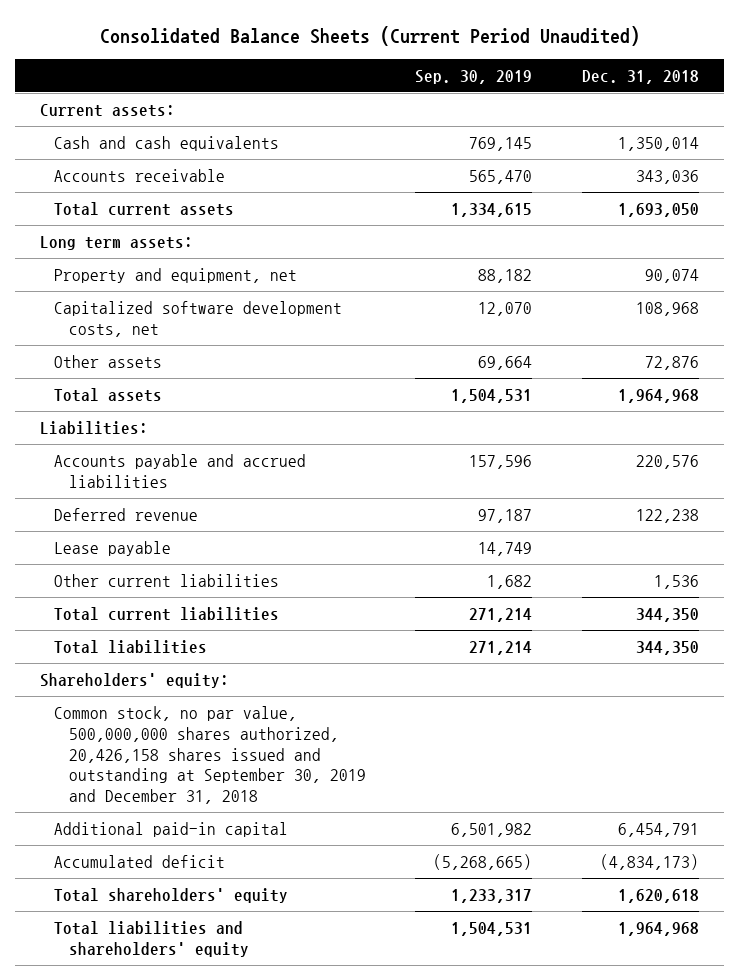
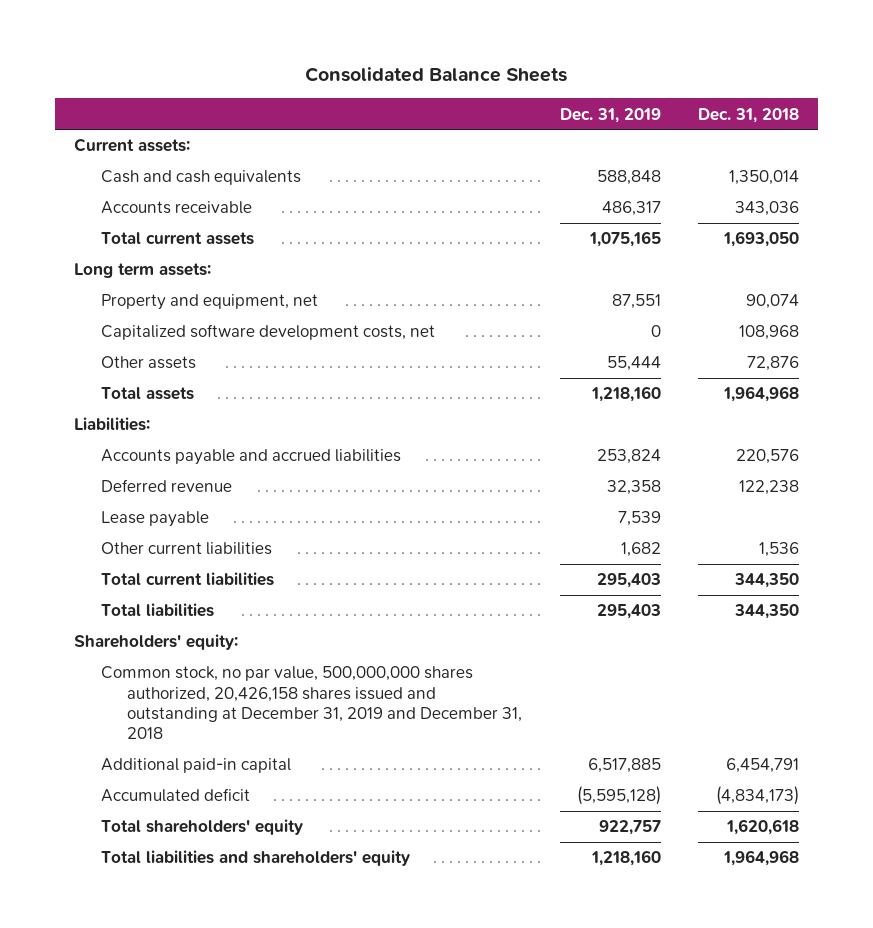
[99,25,640,46] Consolidated Balance Sheets (Current Period Unaudited) -> [305,67,568,83] Consolidated Balance Sheets
[415,69,533,84] Sep. 30, 2019 -> none
none -> [559,107,661,123] Dec. 31, 2019
[54,705,366,805] Common stock, no par value, 500,000,000 shares authorized, 20,426,158 shares issued and outstanding at September 30, 2019 and December 31, 2018 -> [100,666,523,740] Common stock, no par value, 500,000,000 shares authorized, 20,426,158 shares issued and outstanding at December 31, 2019 and December 31, 2018

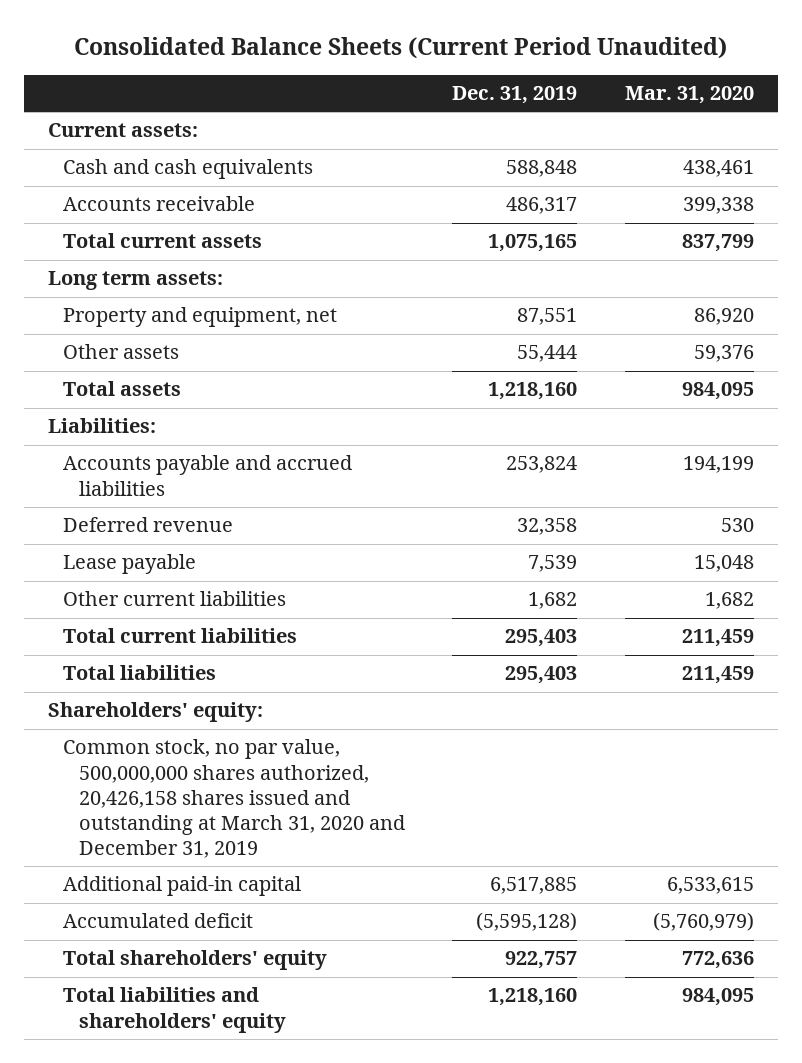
[305,67,568,83] Consolidated Balance Sheets -> [73,36,727,59] Consolidated Balance Sheets (Current Period Unaudited)
[698,107,800,123] Dec. 31, 2018 -> none
none -> [624,86,754,105] Mar. 31, 2020
[100,324,435,341] Capitalized software development costs, net -> none
[100,666,523,740] Common stock, no par value, 500,000,000 shares authorized, 20,426,158 shares issued and outstanding at December 31, 2019 and December 31, 2018 -> [63,739,406,858] Common stock, no par value, 500,000,000 shares authorized, 20,426,158 shares issued and outstanding at March 31, 2020 and December 31, 2019

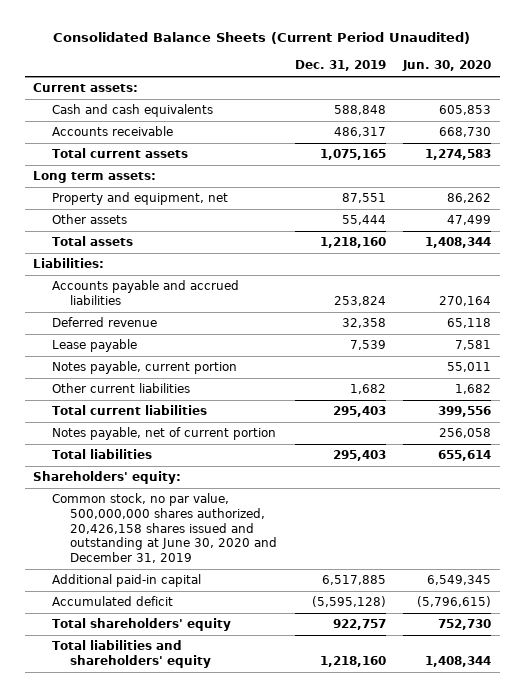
[624,86,754,105] Mar. 31, 2020 -> none
none -> [402,60,492,72] Jun. 30, 2020
none -> [51,361,237,375] Notes payable, current portion
none -> [51,427,276,441] Notes payable, net of current portion
[63,739,406,858] Common stock, no par value, 500,000,000 shares authorized, 20,426,158 shares issued and outstanding at March 31, 2020 and December 31, 2019 -> [51,493,277,563] Common stock, no par value, 500,000,000 shares authorized, 20,426,158 shares issued and outstanding at June 30, 2020 and December 31, 2019

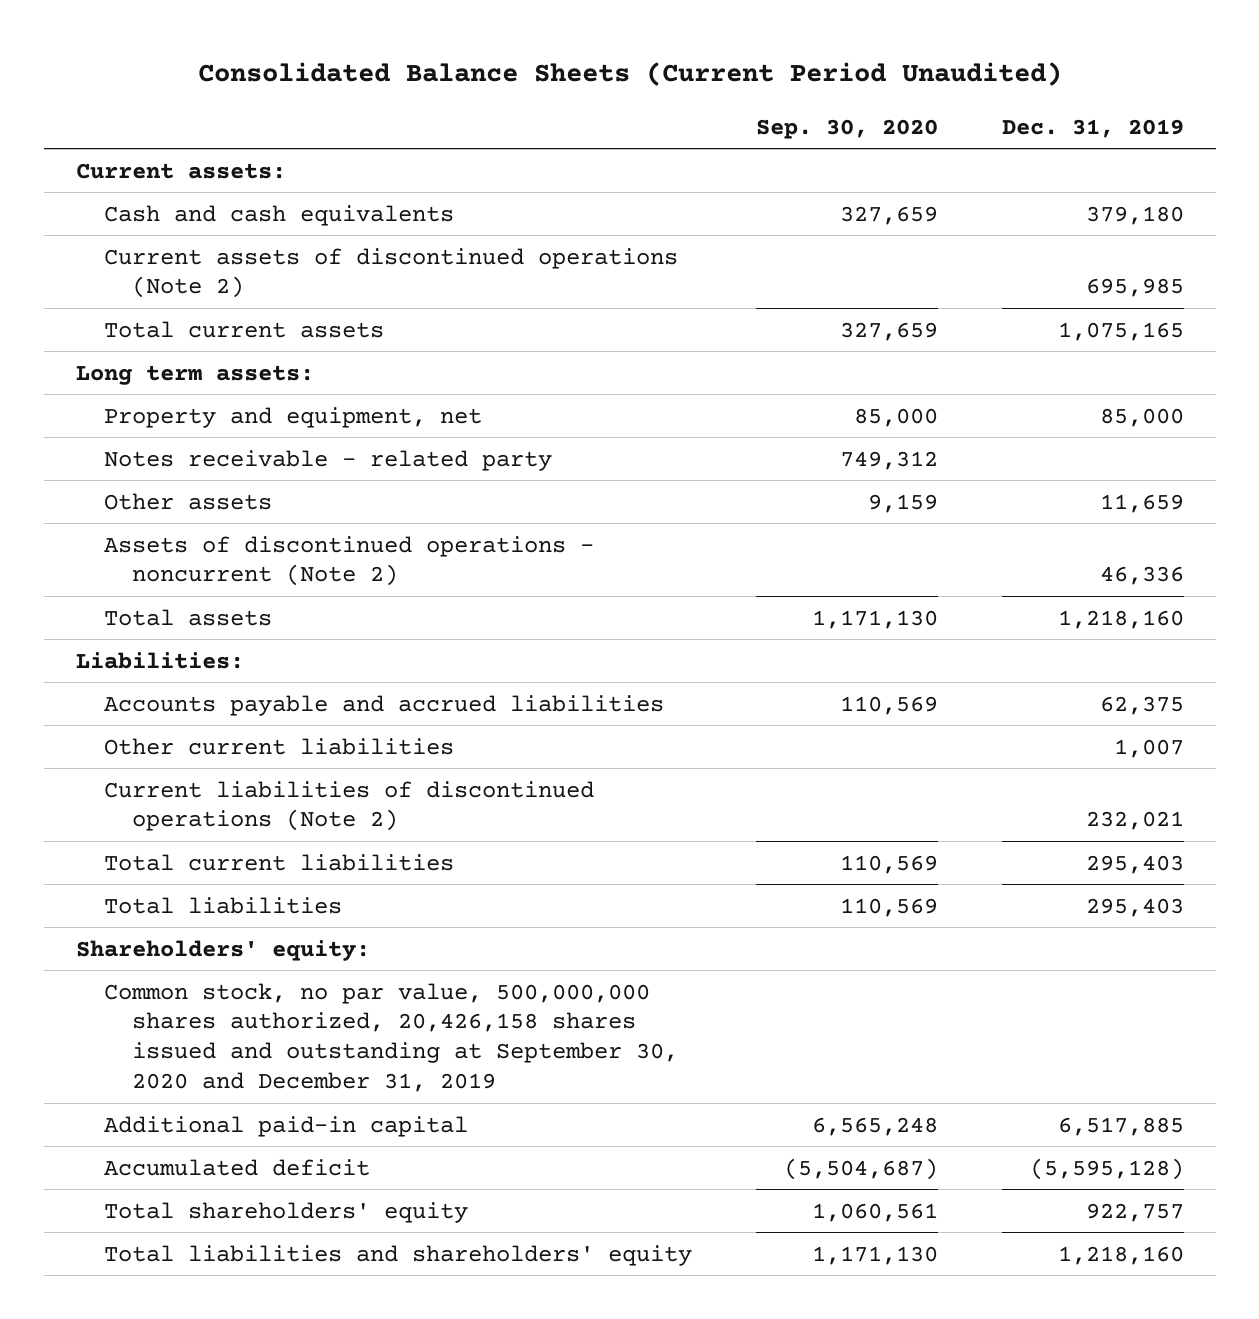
[402,60,492,72] Jun. 30, 2020 -> none
none -> [755,118,938,139] Sep. 30, 2020
[51,126,173,137] Accounts receivable -> none
[333,105,386,116] 588,848 -> [1085,205,1184,225] 379,180
none -> [103,247,678,299] Current assets of discontinued operations (Note 2)
[341,193,386,204] 87,551 -> [1099,407,1184,427] 85,000
none -> [103,449,552,471] Notes receivable - related party
[341,215,386,226] 55,444 -> [1099,493,1184,513] 11,659
none -> [103,535,594,587] Assets of discontinued operations - noncurrent (Note 2)
[51,317,157,328] Deferred revenue -> none
[51,339,137,353] Lease payable -> none
[51,361,237,375] Notes payable, current portion -> none
[333,295,386,306] 253,824 -> [1099,695,1184,715] 62,375
[349,384,386,395] 1,682 -> [1113,738,1184,758] 1,007
none -> [103,780,594,832] Current liabilities of discontinued operations (Note 2)
[51,427,276,441] Notes payable, net of current portion -> none
[51,493,277,563] Common stock, no par value, 500,000,000 shares authorized, 20,426,158 shares issued and outstanding at June 30, 2020 and December 31, 2019 -> [103,982,678,1093] Common stock, no par value, 500,000,000 shares authorized, 20,426,158 shares issued and outstanding at September 30, 2020 and December 31, 2019

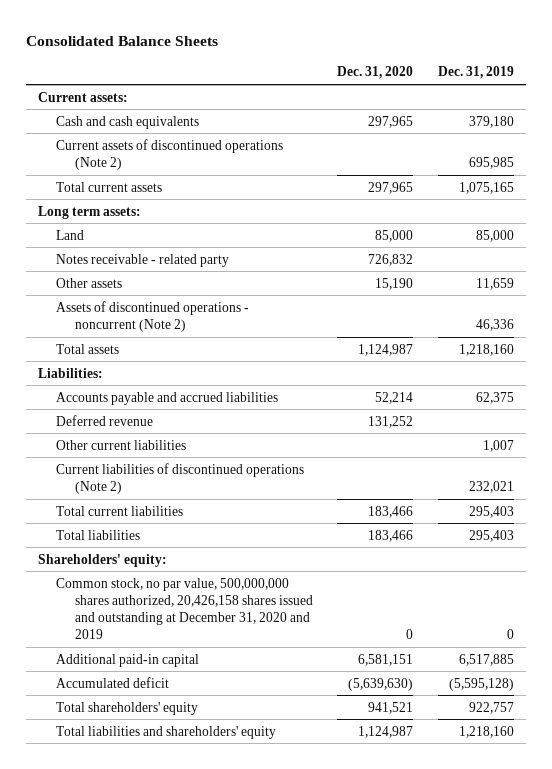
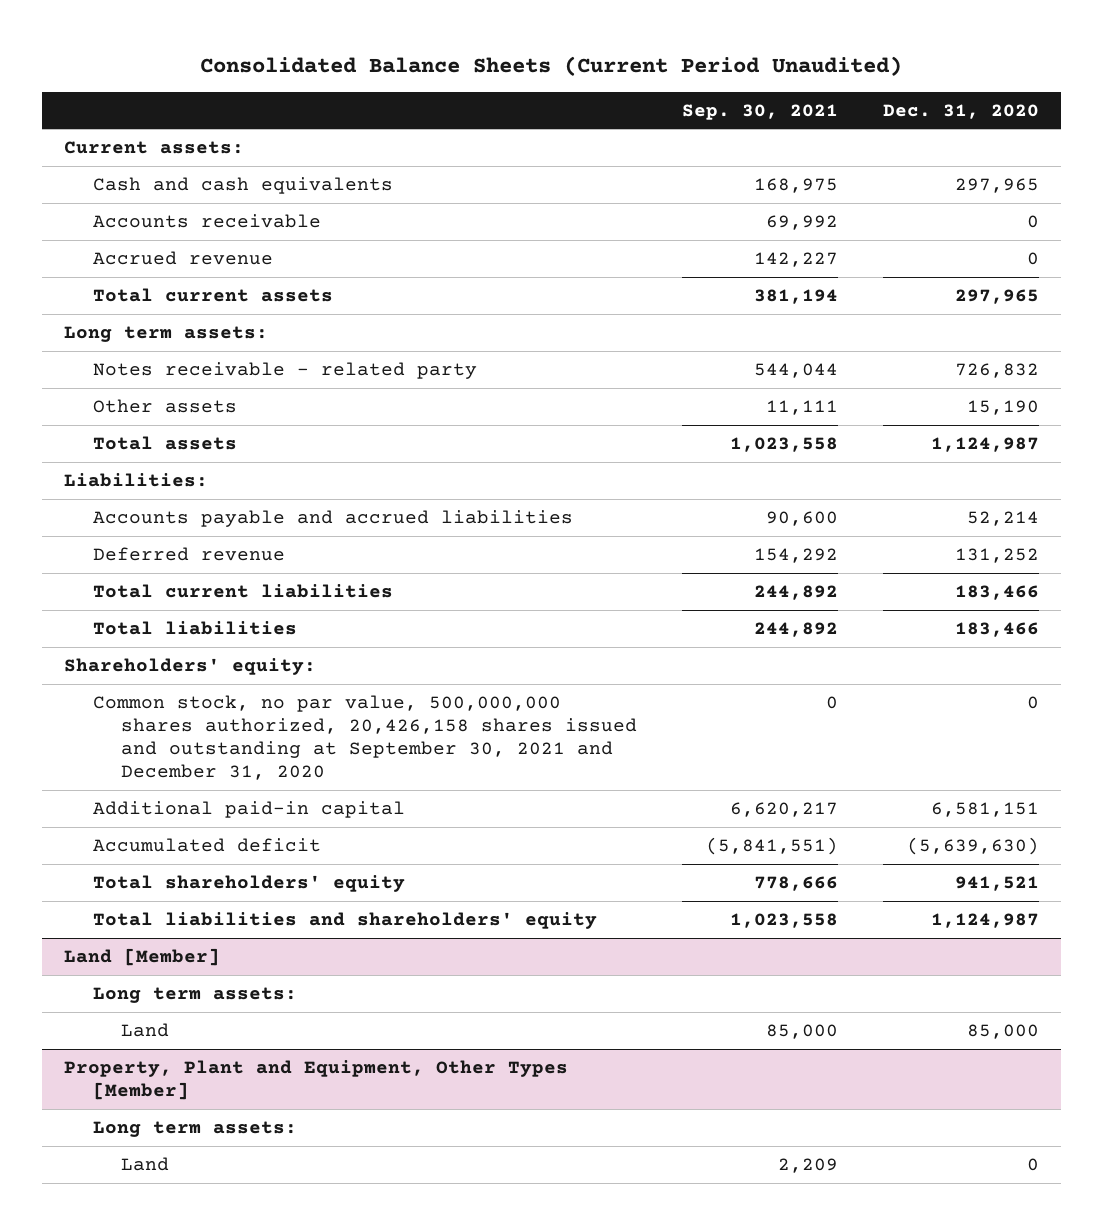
[25,36,218,47] Consolidated Balance Sheets -> [200,56,903,77] Consolidated Balance Sheets (Current Period Unaudited)
[437,66,514,80] Dec. 31, 2019 -> none
none -> [681,103,838,120] Sep. 30, 2021
[56,138,284,170] Current assets of discontinued operations (Note 2) -> none
none -> [92,214,321,229] Accounts receivable
none -> [92,251,273,266] Accrued revenue
[56,229,85,240] Land -> none
[56,300,250,332] Assets of discontinued operations - noncurrent (Note 2) -> none
[56,439,187,450] Other current liabilities -> none
[56,462,305,494] Current liabilities of discontinued operations (Note 2) -> none
[56,577,313,640] Common stock, no par value, 500,000,000 shares authorized, 20,426,158 shares issued and outstanding at December 31, 2020 and 2019 -> [92,695,637,781] Common stock, no par value, 500,000,000 shares authorized, 20,426,158 shares issued and outstanding at September 30, 2021 and December 31, 2020
none -> [64,948,221,967] Land [Member]
none -> [92,987,297,1004] Long term assets:
none -> [120,1023,169,1038] Land
none -> [64,1060,569,1101] Property, Plant and Equipment, Other Types [Member]
none -> [92,1121,297,1138] Long term assets:
none -> [120,1157,169,1172] Land

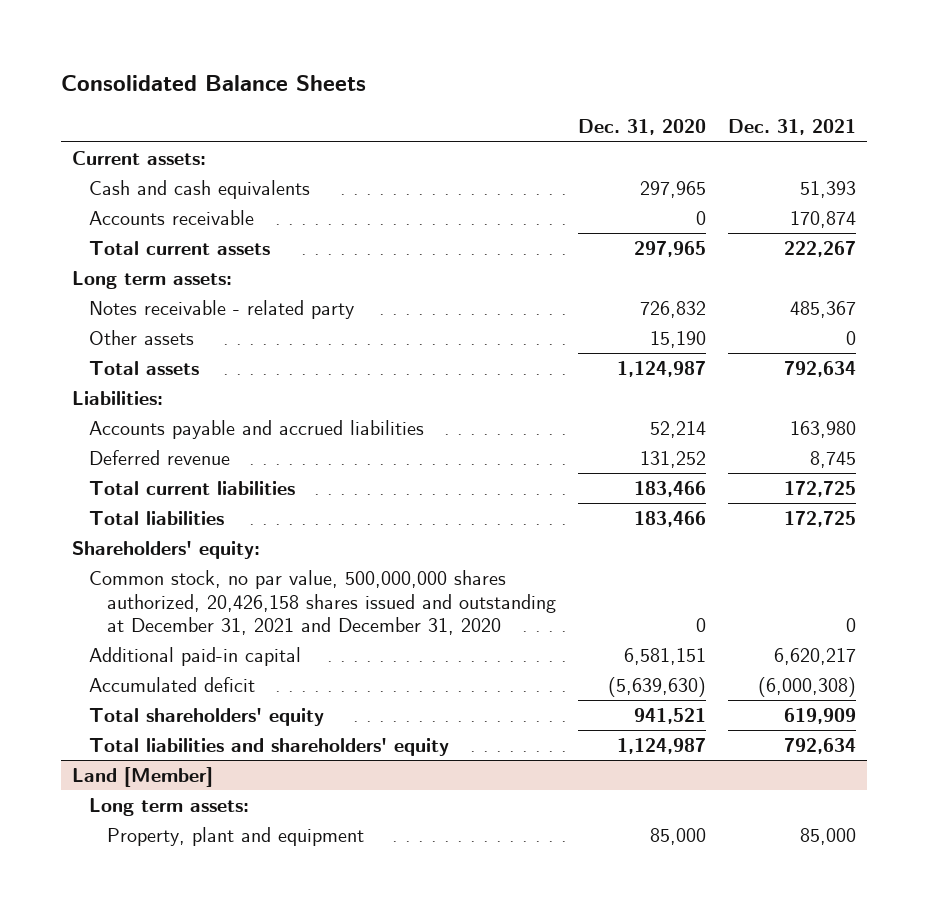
[200,56,903,77] Consolidated Balance Sheets (Current Period Unaudited) -> [60,75,366,92] Consolidated Balance Sheets
[681,103,838,120] Sep. 30, 2021 -> none
none -> [728,119,857,136] Dec. 31, 2021
[92,251,273,266] Accrued revenue -> none
[92,695,637,781] Common stock, no par value, 500,000,000 shares authorized, 20,426,158 shares issued and outstanding at September 30, 2021 and December 31, 2020 -> [89,570,556,635] Common stock, no par value, 500,000,000 shares authorized, 20,426,158 shares issued and outstanding at December 31, 2021 and December 31, 2020
[64,1060,569,1101] Property, Plant and Equipment, Other Types [Member] -> none
[92,1121,297,1138] Long term assets: -> none
[120,1157,169,1172] Land -> none
[120,1023,169,1038] Land -> [106,827,364,847] Property, plant and equipment

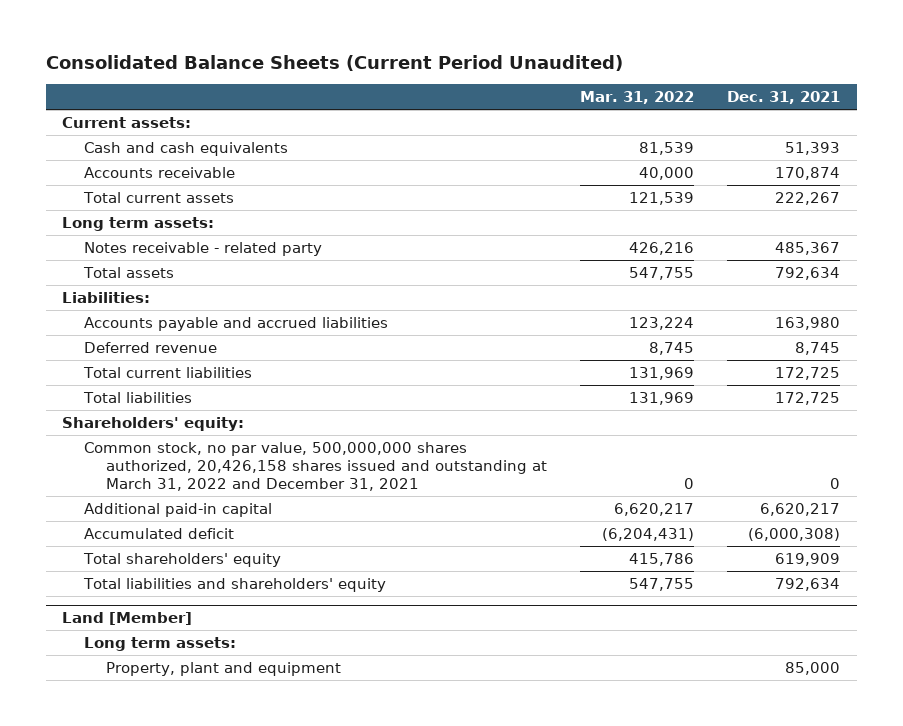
[60,75,366,92] Consolidated Balance Sheets -> [45,55,623,72] Consolidated Balance Sheets (Current Period Unaudited)
[578,119,707,136] Dec. 31, 2020 -> none
none -> [580,91,695,105] Mar. 31, 2022
[89,330,195,346] Other assets -> none
[89,570,556,635] Common stock, no par value, 500,000,000 shares authorized, 20,426,158 shares issued and outstanding at December 31, 2021 and December 31, 2020 -> [84,441,547,492] Common stock, no par value, 500,000,000 shares authorized, 20,426,158 shares issued and outstanding at March 31, 2022 and December 31, 2021

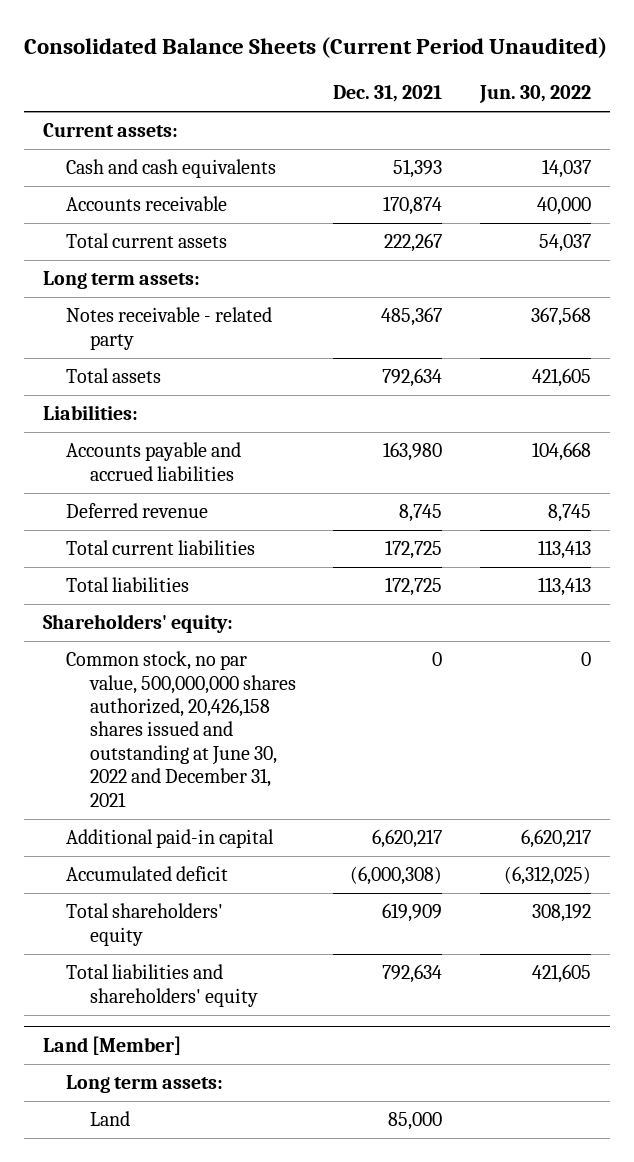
[580,91,695,105] Mar. 31, 2022 -> none
none -> [479,85,592,104] Jun. 30, 2022
[84,441,547,492] Common stock, no par value, 500,000,000 shares authorized, 20,426,158 shares issued and outstanding at March 31, 2022 and December 31, 2021 -> [66,651,296,807] Common stock, no par value, 500,000,000 shares authorized, 20,426,158 shares issued and outstanding at June 30, 2022 and December 31, 2021
[105,661,341,676] Property, plant and equipment -> [89,1111,130,1127] Land

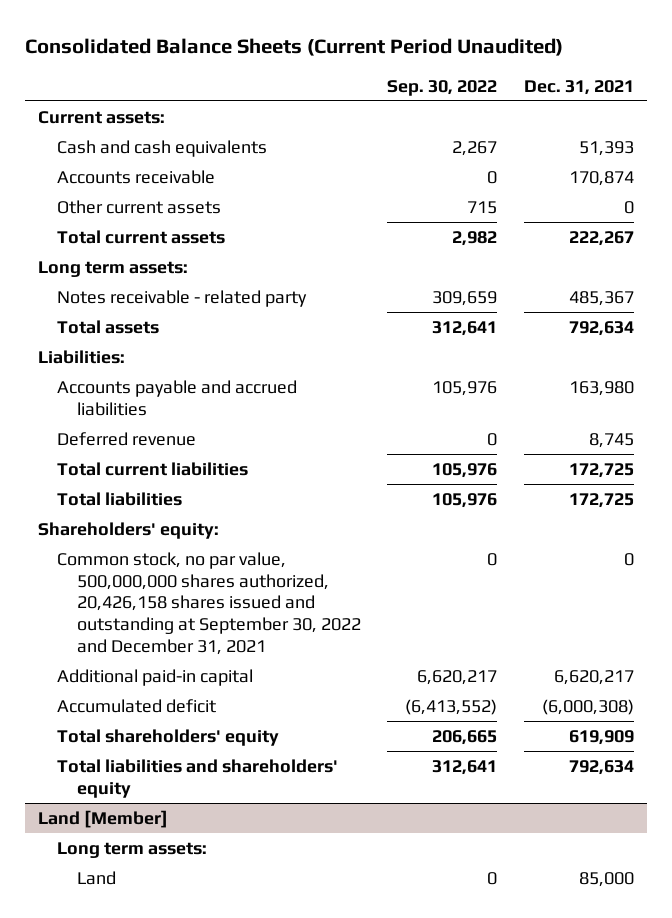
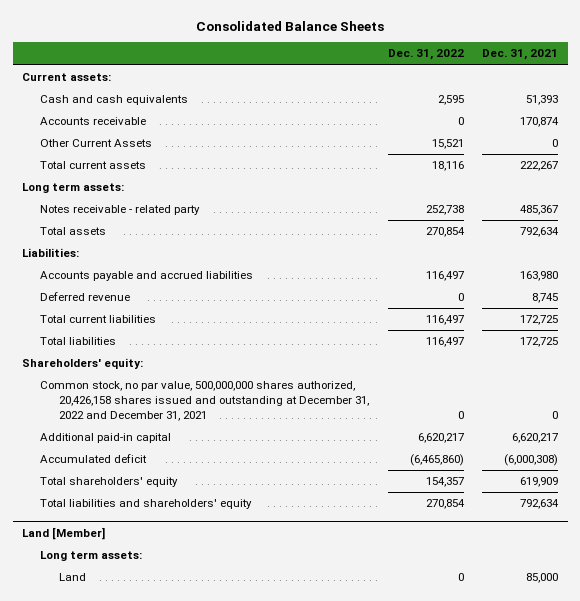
[24,37,563,56] Consolidated Balance Sheets (Current Period Unaudited) -> [196,20,385,31] Consolidated Balance Sheets
[387,79,498,96] Sep. 30, 2022 -> none
none -> [387,49,464,61] Dec. 31, 2022
[57,199,222,214] Other current assets -> [40,139,153,148] Other Current Assets
[57,551,361,655] Common stock, no par value, 500,000,000 shares authorized, 20,426,158 shares issued and outstanding at September 30, 2022 and December 31, 2021 -> [40,381,369,421] Common stock, no par value, 500,000,000 shares authorized, 20,426,158 shares issued and outstanding at December 31, 2022 and December 31, 2021

